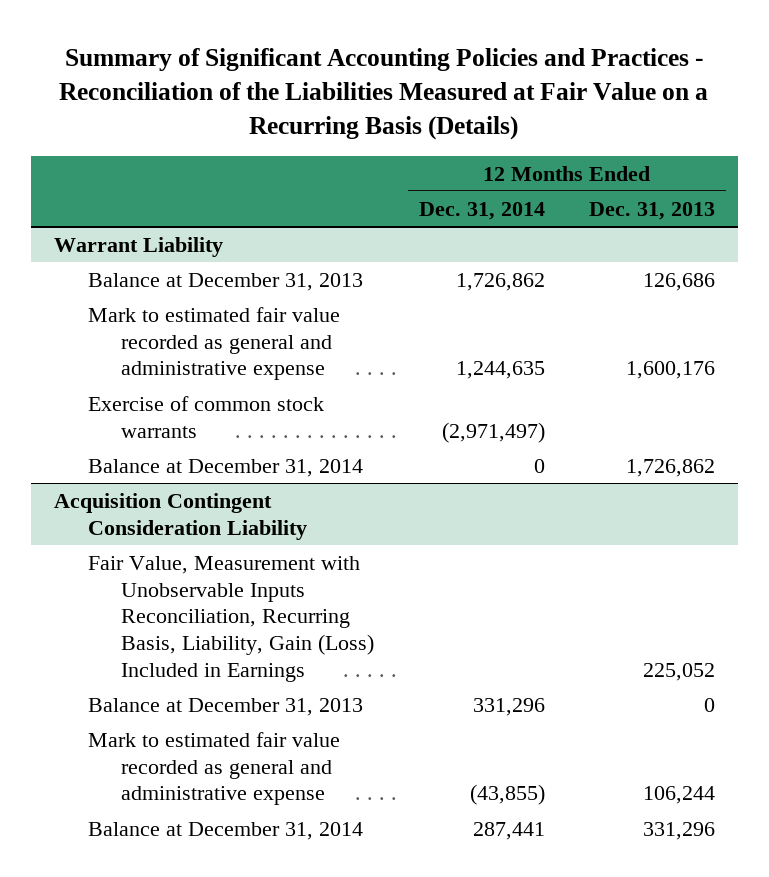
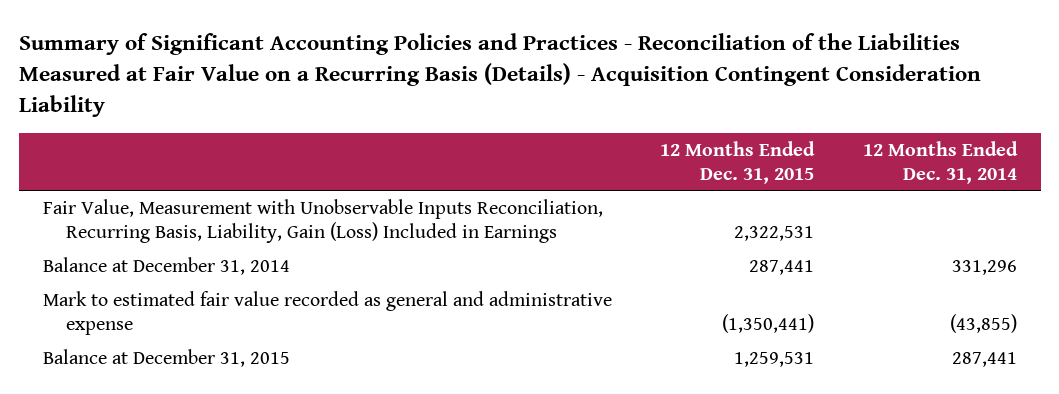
[59,47,709,140] Summary of Significant Accounting Policies and Practices - Reconciliation of the Liabilities Measured at Fair Value on a Recurring Basis (Details) -> [18,32,981,118] Summary of Significant Accounting Policies and Practices - Reconciliation of the Liabilities Measured at Fair Value on a Recurring Basis (Details) - Acquisition Contingent Consideration Liability
[589,201,716,220] Dec. 31, 2013 -> none
none -> [660,140,816,184] 12 Months Ended Dec. 31, 2015
[53,236,223,257] Warrant Liability -> none
[87,272,363,291] Balance at December 31, 2013 -> none
[87,306,340,381] Mark to estimated fair value recorded as general and administrative expense -> none
[87,395,324,438] Exercise of common stock warrants -> none
[87,458,363,477] Balance at December 31, 2014 -> none
[53,492,307,540] Acquisition Contingent Consideration Liability -> none
[87,697,363,716] Balance at December 31, 2013 -> [42,257,290,276] Balance at December 31, 2014
[87,821,363,840] Balance at December 31, 2014 -> [42,349,290,368] Balance at December 31, 2015

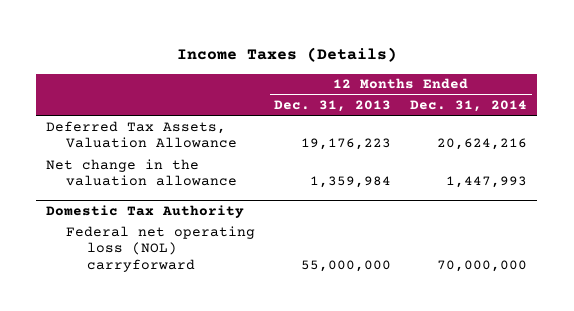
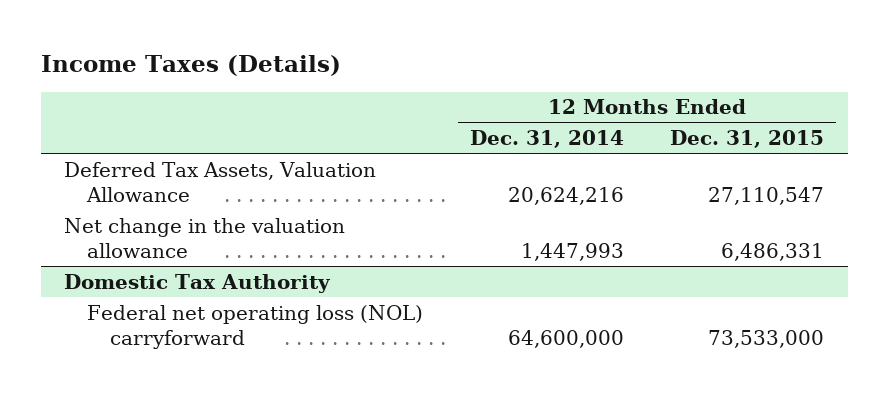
[274,100,392,113] Dec. 31, 2013 -> none
none -> [670,130,825,149] Dec. 31, 2015
[437,260,528,273] 70,000,000 -> [507,330,624,349] 64,600,000

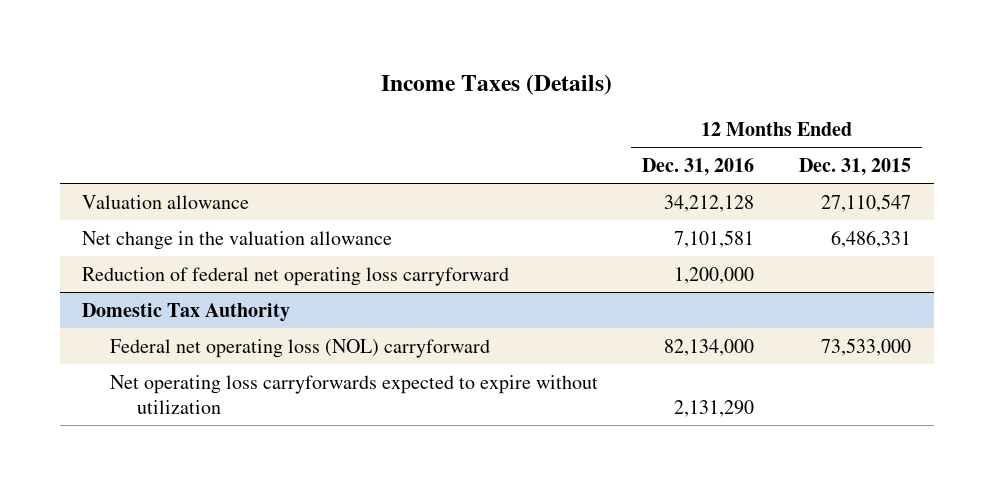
[469,130,624,149] Dec. 31, 2014 -> none
none -> [642,158,755,177] Dec. 31, 2016
[64,161,377,203] Deferred Tax Assets, Valuation Allowance -> [82,194,250,209] Valuation allowance
none -> [82,266,510,286] Reduction of federal net operating loss carryforward
none -> [109,374,598,414] Net operating loss carryforwards expected to expire without utilization

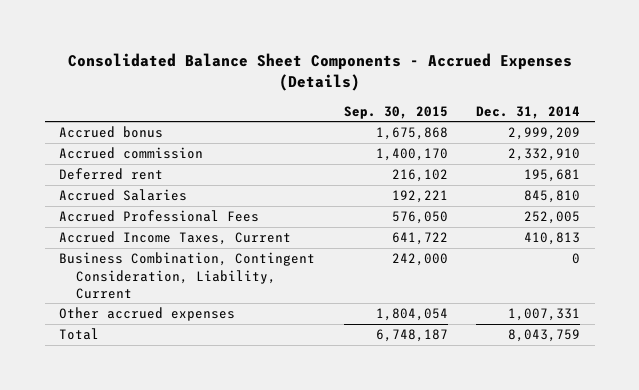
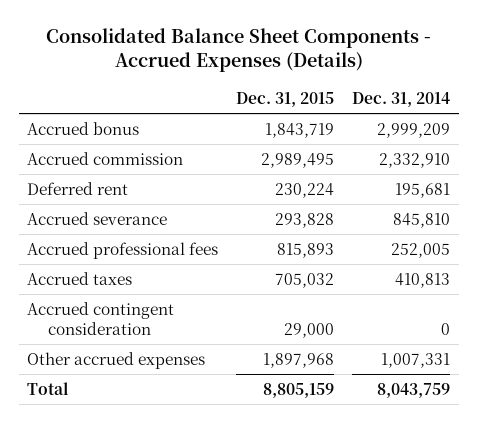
[343,105,448,119] Sep. 30, 2015 -> none
none -> [236,91,335,107] Dec. 31, 2015
[58,189,187,202] Accrued Salaries -> [27,211,168,225] Accrued severance
[58,210,259,223] Accrued Professional Fees -> [27,241,219,259] Accrued professional fees
[58,231,291,246] Accrued Income Taxes, Current -> [27,271,133,285] Accrued taxes
[58,252,315,299] Business Combination, Contingent Consideration, Liability, Current -> [27,301,175,335] Accrued contingent consideration

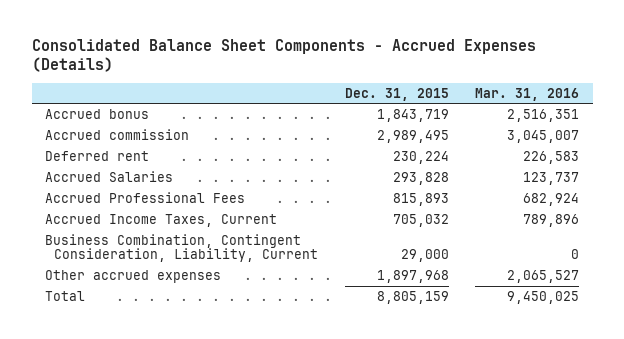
[351,91,450,107] Dec. 31, 2014 -> none
none -> [475,87,580,101] Mar. 31, 2016
[27,211,168,225] Accrued severance -> [44,170,173,182] Accrued Salaries
[27,241,219,259] Accrued professional fees -> [44,191,245,203] Accrued Professional Fees
[27,271,133,285] Accrued taxes -> [44,213,277,227] Accrued Income Taxes, Current
[27,301,175,335] Accrued contingent consideration -> [44,233,319,263] Business Combination, Contingent Consideration, Liability, Current

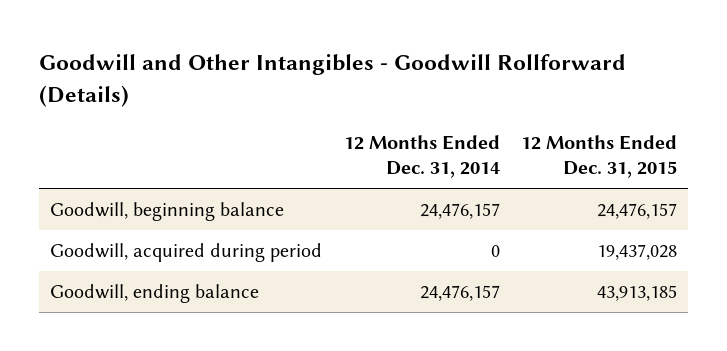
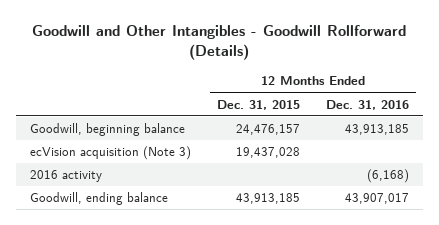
[343,134,500,179] 12 Months Ended Dec. 31, 2014 -> none
none -> [326,99,410,110] Dec. 31, 2016
[49,242,322,262] Goodwill, acquired during period -> [29,146,191,161] ecVision acquisition (Note 3)
none -> [29,170,102,183] 2016 activity

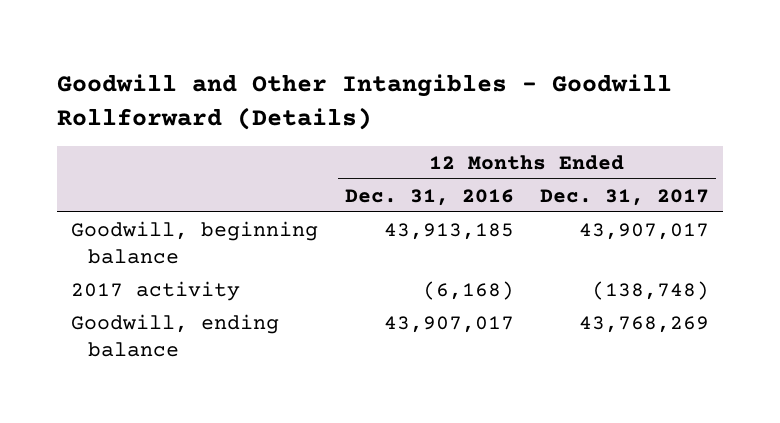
[216,99,300,110] Dec. 31, 2015 -> none
none -> [540,188,710,206] Dec. 31, 2017
[29,146,191,161] ecVision acquisition (Note 3) -> none
[29,170,102,183] 2016 activity -> [70,280,240,301] 2017 activity

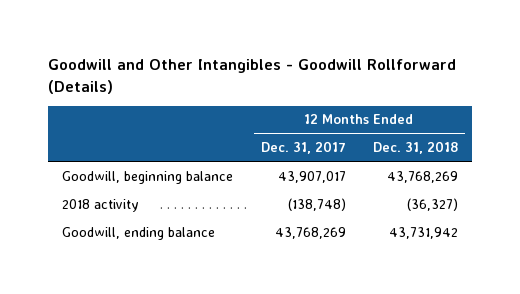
[344,188,514,206] Dec. 31, 2016 -> none
none -> [373,140,459,154] Dec. 31, 2018
[70,280,240,301] 2017 activity -> [62,198,140,212] 2018 activity

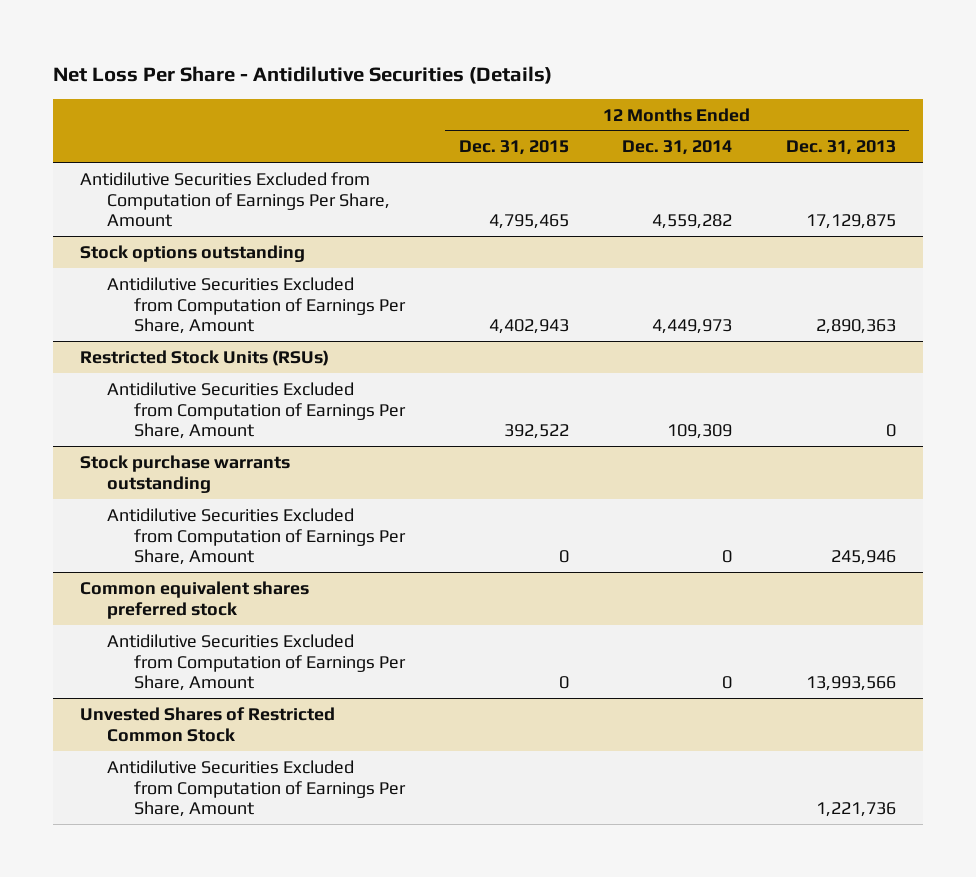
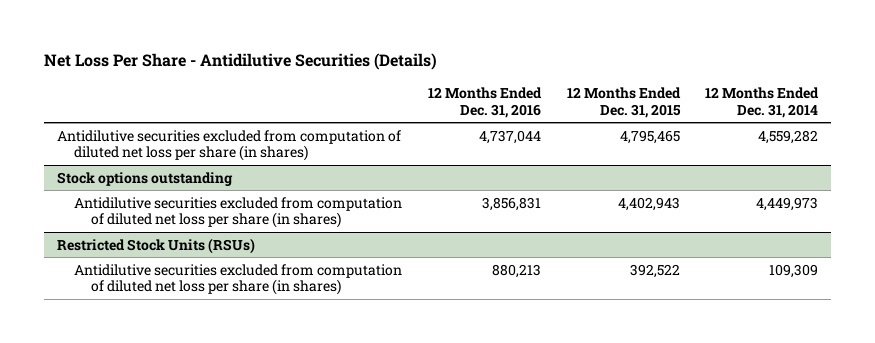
[786,140,897,156] Dec. 31, 2013 -> none
none -> [427,87,542,118] 12 Months Ended Dec. 31, 2016
[80,171,391,228] Antidilutive Securities Excluded from Computation of Earnings Per Share, Amount -> [57,129,402,162] Antidilutive securities excluded from computation of diluted net loss per share (in shares)
[107,276,407,335] Antidilutive Securities Excluded from Computation of Earnings Per Share, Amount -> [74,196,403,229] Antidilutive securities excluded from computation of diluted net loss per share (in shares)
[80,454,291,493] Stock purchase warrants outstanding -> none
[107,507,407,566] Antidilutive Securities Excluded from Computation of Earnings Per Share, Amount -> none
[80,580,310,619] Common equivalent shares preferred stock -> none
[107,633,407,692] Antidilutive Securities Excluded from Computation of Earnings Per Share, Amount -> none
[80,706,336,742] Unvested Shares of Restricted Common Stock -> none
[107,759,407,818] Antidilutive Securities Excluded from Computation of Earnings Per Share, Amount -> none
[107,381,407,440] Antidilutive Securities Excluded from Computation of Earnings Per Share, Amount -> [74,263,403,296] Antidilutive securities excluded from computation of diluted net loss per share (in shares)

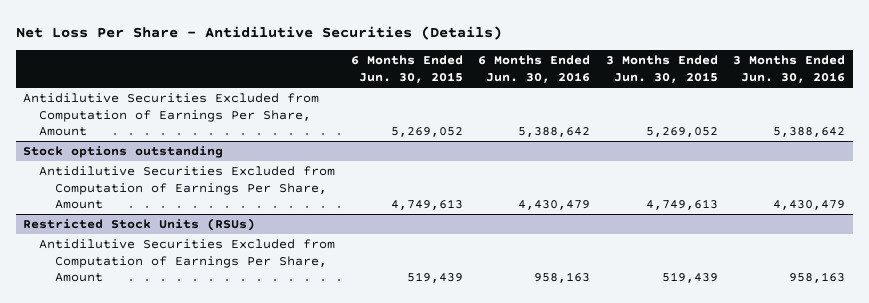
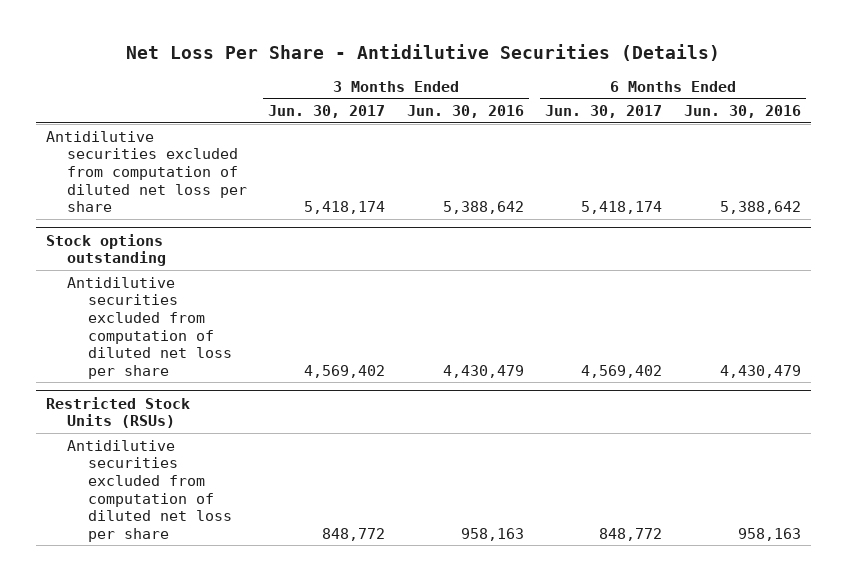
[350,55,463,84] 6 Months Ended Jun. 30, 2015 -> none
[605,55,718,84] 3 Months Ended Jun. 30, 2015 -> none
none -> [268,105,386,119] Jun. 30, 2017
none -> [545,105,663,119] Jun. 30, 2017
[23,93,320,137] Antidilutive Securities Excluded from Computation of Earnings Per Share, Amount -> [46,130,248,213] Antidilutive securities excluded from computation of diluted net loss per share
[39,166,336,210] Antidilutive Securities Excluded from Computation of Earnings Per Share, Amount -> [67,276,232,379] Antidilutive securities excluded from computation of diluted net loss per share
[39,239,336,283] Antidilutive Securities Excluded from Computation of Earnings Per Share, Amount -> [67,439,232,542] Antidilutive securities excluded from computation of diluted net loss per share

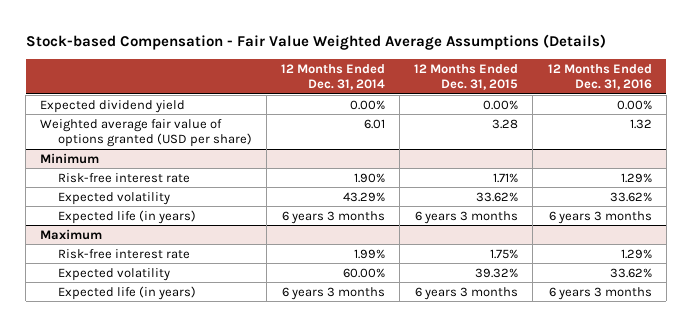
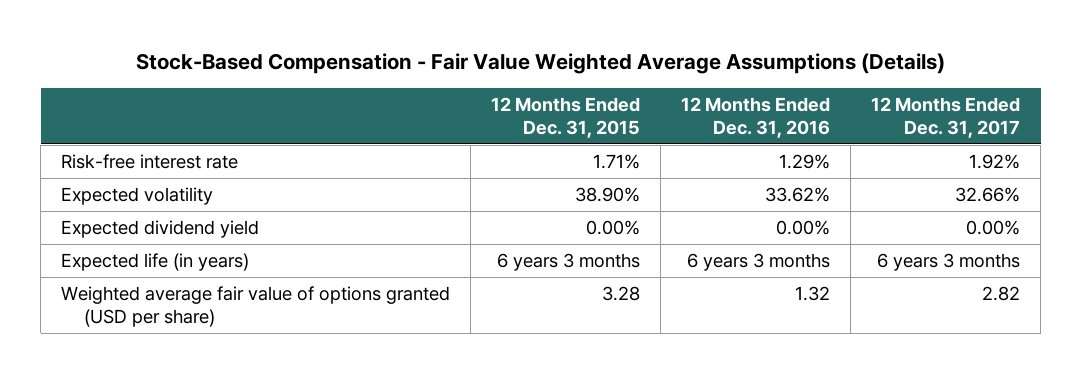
[25,33,606,50] Stock-based Compensation - Fair Value Weighted Average Assumptions (Details) -> [135,53,945,75] Stock-Based Compensation - Fair Value Weighted Average Assumptions (Details)
[280,63,385,91] 12 Months Ended Dec. 31, 2014 -> none
none -> [871,96,1021,138] 12 Months Ended Dec. 31, 2017
[40,152,100,164] Minimum -> none
[57,209,196,224] Expected life (in years) -> none
[40,228,103,240] Maximum -> none
[57,248,190,259] Risk-free interest rate -> none
[57,267,170,281] Expected volatility -> none
[476,191,519,202] 33.62% -> [575,186,641,202] 38.90%
[40,99,186,113] Expected dividend yield -> [61,219,260,238] Expected dividend yield
[40,118,252,148] Weighted average fair value of options granted (USD per share) -> [61,285,451,328] Weighted average fair value of options granted (USD per share)

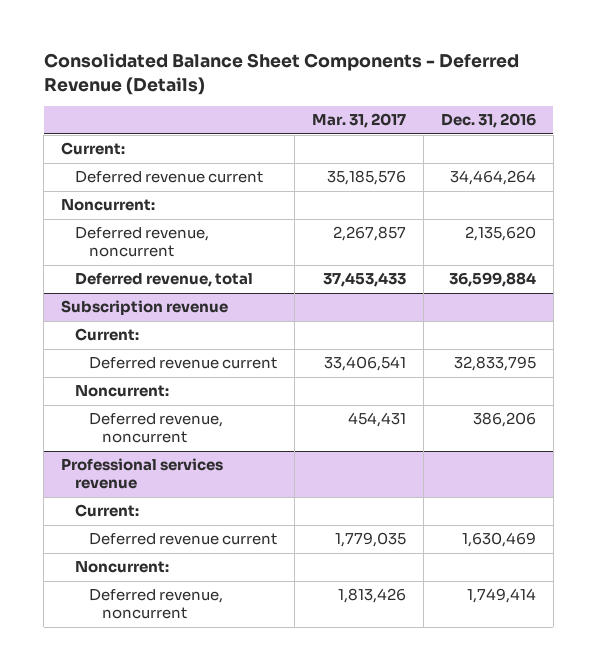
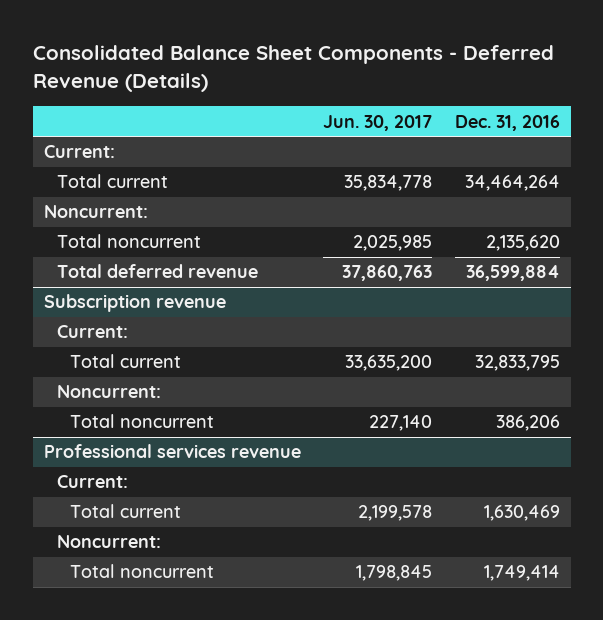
[311,113,406,129] Mar. 31, 2017 -> none
none -> [323,114,433,131] Jun. 30, 2017
[75,171,264,184] Deferred revenue current -> [56,174,168,189] Total current
[75,227,210,258] Deferred revenue, noncurrent -> [56,234,201,249] Total noncurrent
[75,272,254,288] Deferred revenue, total -> [56,264,258,279] Total deferred revenue
[88,357,277,370] Deferred revenue current -> [69,354,181,369] Total current
[88,413,223,444] Deferred revenue, noncurrent -> [69,414,214,429] Total noncurrent
[88,533,277,546] Deferred revenue current -> [69,504,181,519] Total current
[88,589,223,620] Deferred revenue, noncurrent -> [69,564,214,579] Total noncurrent

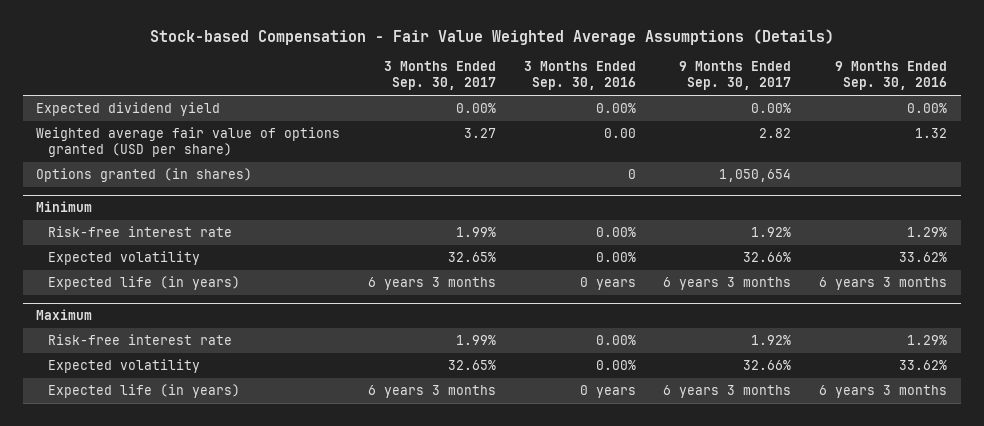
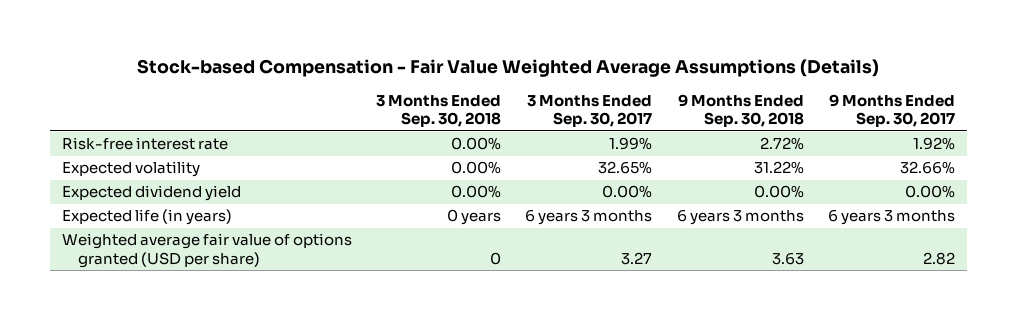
[523,61,636,91] 3 Months Ended Sep. 30, 2016 -> none
[835,61,948,91] 9 Months Ended Sep. 30, 2016 -> none
none -> [376,94,502,128] 3 Months Ended Sep. 30, 2018
none -> [677,93,804,128] 9 Months Ended Sep. 30, 2018
[36,167,253,182] Options granted (in shares) -> none
[36,200,93,212] Minimum -> none
[48,275,241,290] Expected life (in years) -> none
[36,308,93,320] Maximum -> none
[48,333,233,345] Risk-free interest rate -> none
[48,358,201,373] Expected volatility -> none
[36,101,221,116] Expected dividend yield -> [61,185,241,202] Expected dividend yield
[36,126,341,157] Weighted average fair value of options granted (USD per share) -> [61,233,352,268] Weighted average fair value of options granted (USD per share)

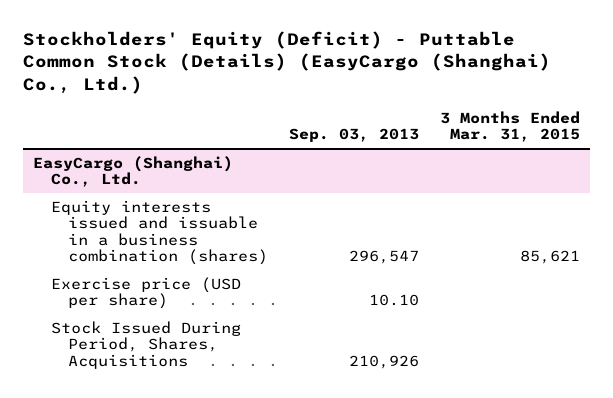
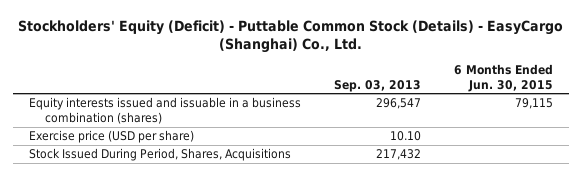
[22,31,551,94] Stockholders' Equity (Deficit) - Puttable Common Stock (Details) (EasyCargo (Shanghai) Co., Ltd.) -> [18,20,564,54] Stockholders' Equity (Deficit) - Puttable Common Stock (Details) - EasyCargo (Shanghai) Co., Ltd.
[439,110,580,143] 3 Months Ended Mar. 31, 2015 -> none
none -> [453,64,553,92] 6 Months Ended Jun. 30, 2015
[33,155,234,188] EasyCargo (Shanghai) Co., Ltd. -> none
[348,354,419,369] 210,926 -> [376,149,422,161] 217,432

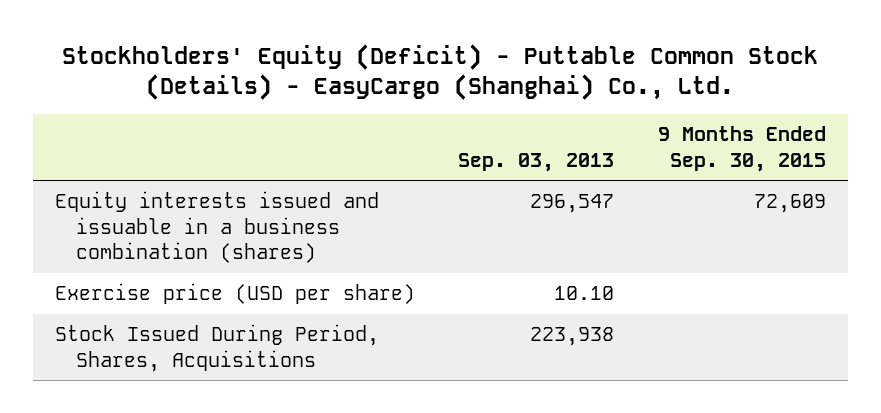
[453,64,553,92] 6 Months Ended Jun. 30, 2015 -> none
none -> [658,126,827,172] 9 Months Ended Sep. 30, 2015
[376,149,422,161] 217,432 -> [530,327,615,347] 223,938

